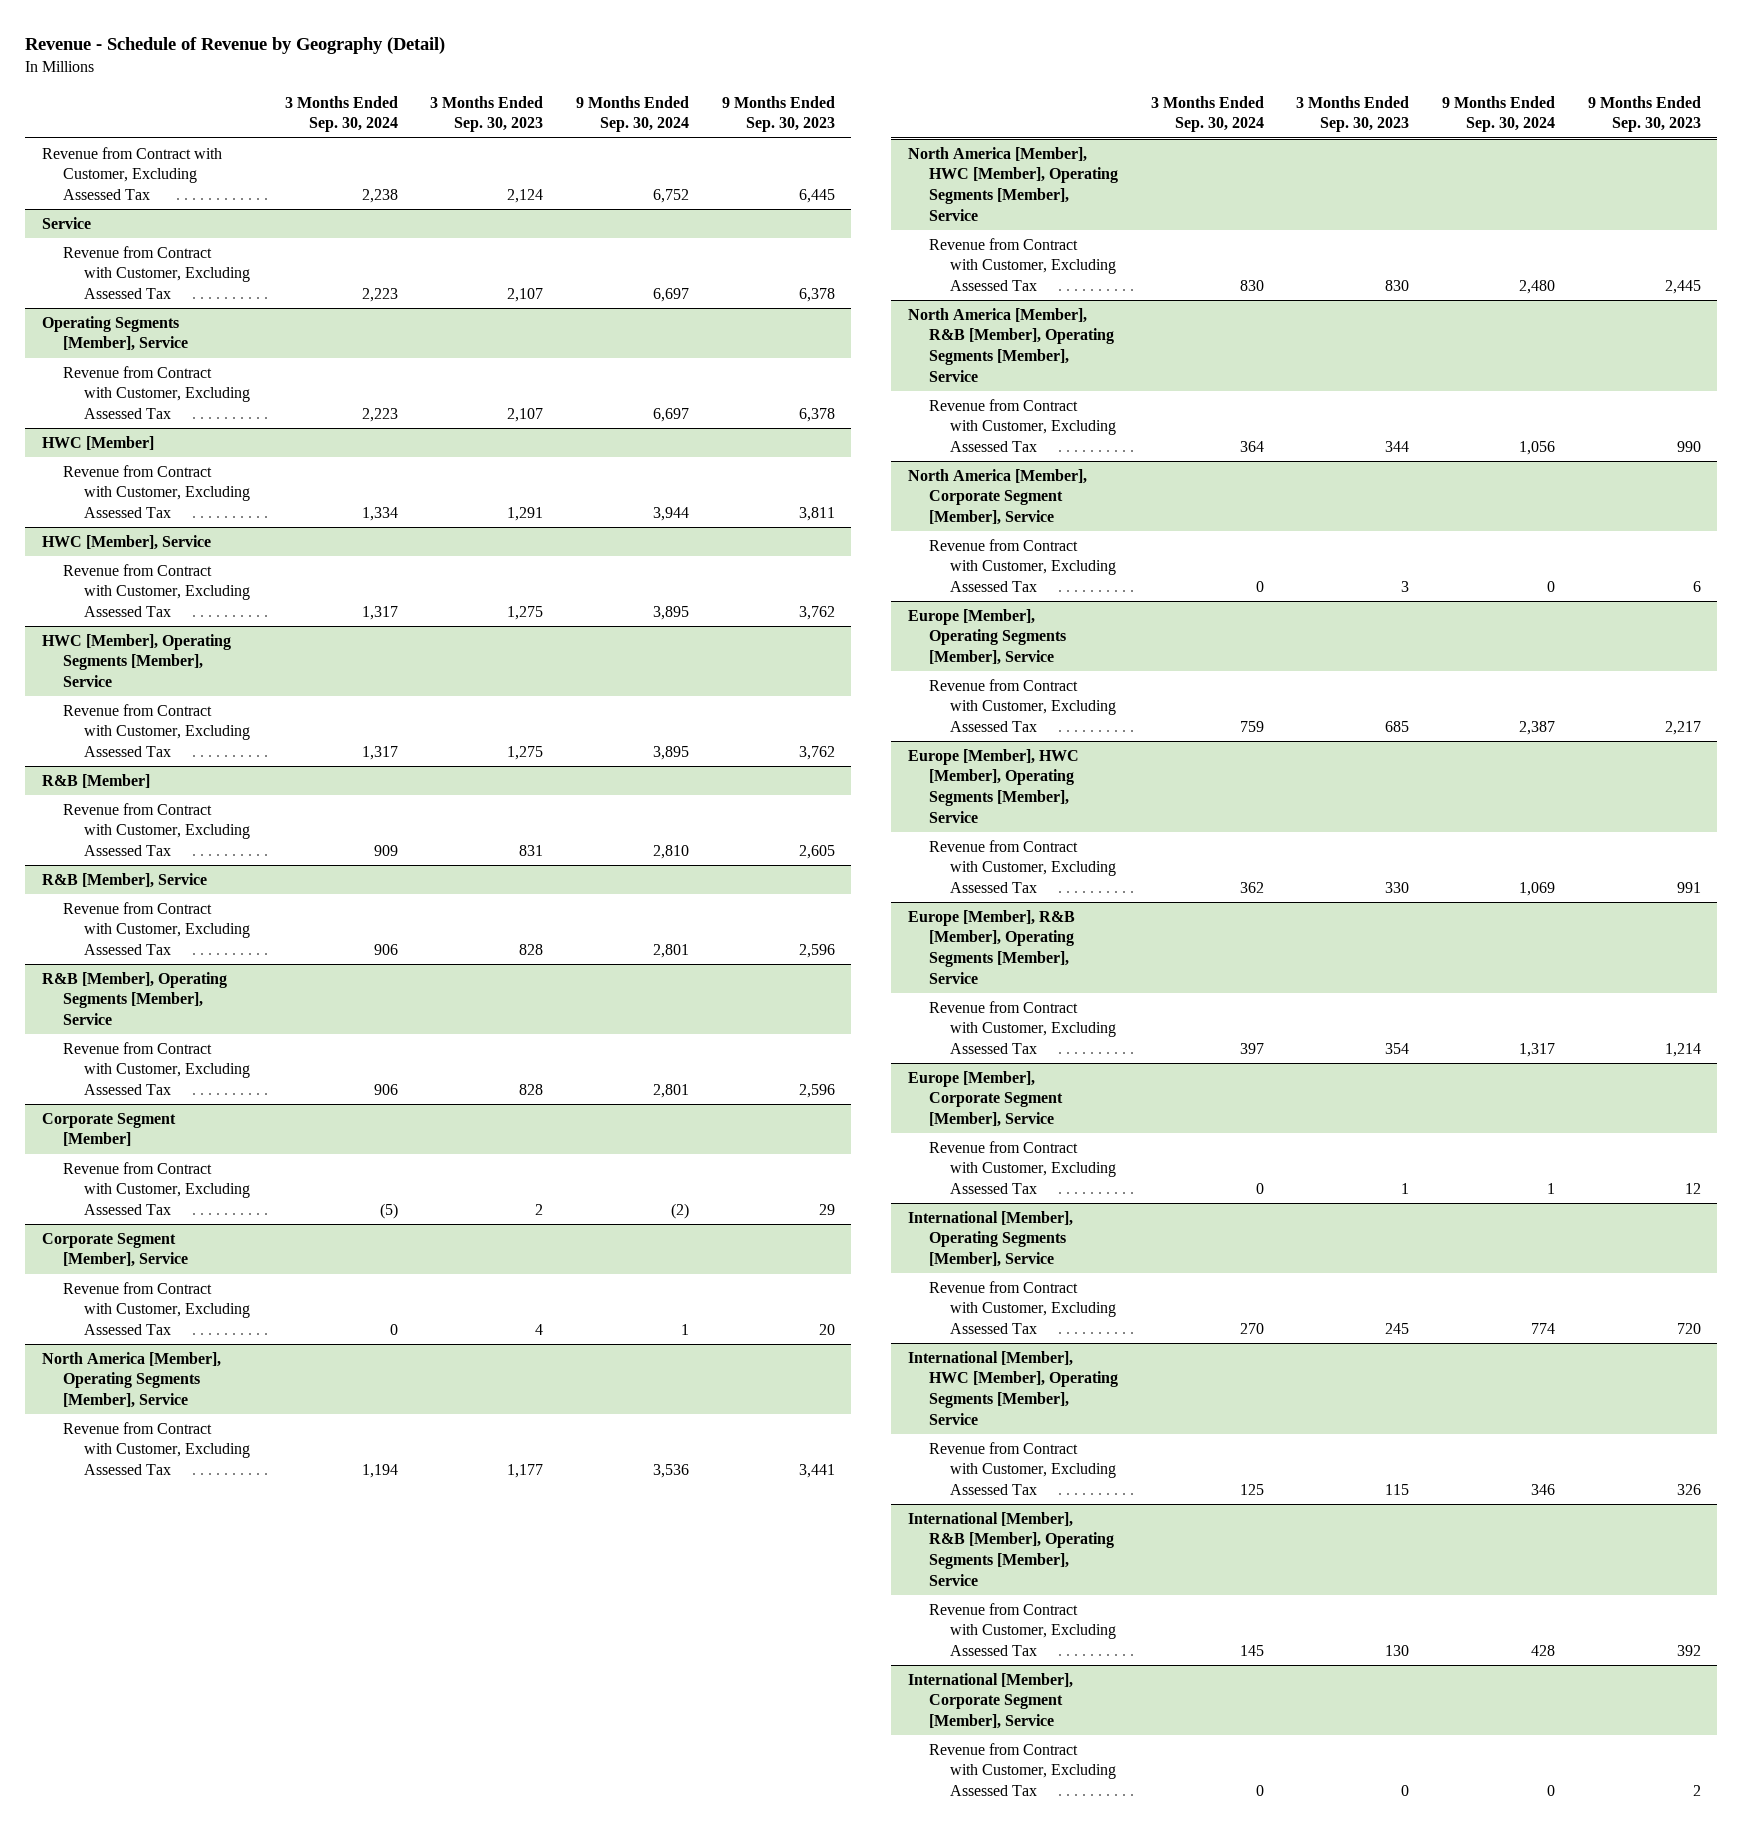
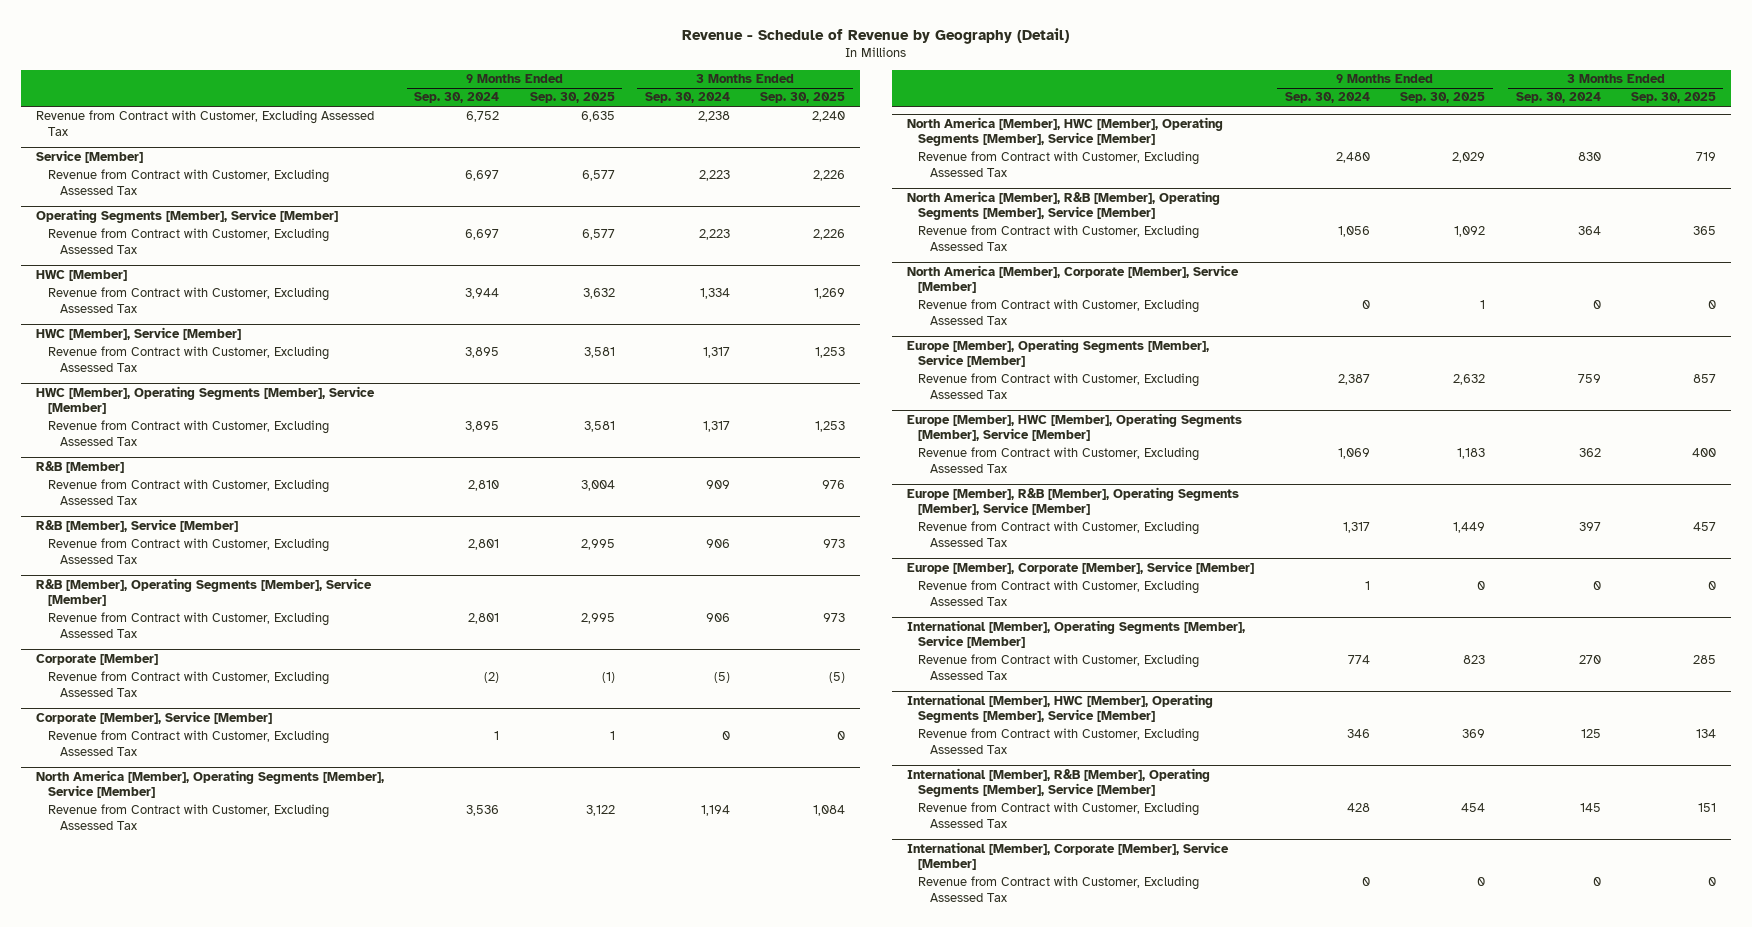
[430,95,544,133] 3 Months Ended Sep. 30, 2023 -> none
[721,95,835,133] 9 Months Ended Sep. 30, 2023 -> none
none -> [529,92,615,104] Sep. 30, 2025
none -> [760,92,846,104] Sep. 30, 2025
[41,216,91,229] Service -> [36,149,144,163] Service [Member]
[41,315,189,352] Operating Segments [Member], Service -> [36,208,339,223] Operating Segments [Member], Service [Member]
[41,534,211,550] HWC [Member], Service -> [36,326,242,340] HWC [Member], Service [Member]
[41,633,231,688] HWC [Member], Operating Segments [Member], Service -> [36,385,376,415] HWC [Member], Operating Segments [Member], Service [Member]
[41,872,207,888] R&B [Member], Service -> [36,518,239,532] R&B [Member], Service [Member]
[41,971,227,1026] R&B [Member], Operating Segments [Member], Service -> [36,577,373,607] R&B [Member], Operating Segments [Member], Service [Member]
[41,1112,176,1147] Corporate Segment [Member] -> [36,653,159,665] Corporate [Member]
[41,1232,189,1268] Corporate Segment [Member], Service -> [36,710,273,724] Corporate [Member], Service [Member]
[41,1351,221,1409] North America [Member], Operating Segments [Member], Service -> [36,769,385,799] North America [Member], Operating Segments [Member], Service [Member]
[907,146,1118,221] North America [Member], HWC [Member], Operating Segments [Member], Service -> [906,116,1223,147] North America [Member], HWC [Member], Operating Segments [Member], Service [Member]
[907,307,1114,382] North America [Member], R&B [Member], Operating Segments [Member], Service -> [906,190,1220,221] North America [Member], R&B [Member], Operating Segments [Member], Service [Member]
[907,468,1087,526] North America [Member], Corporate Segment [Member], Service -> [906,264,1239,294] North America [Member], Corporate [Member], Service [Member]
[907,608,1066,666] Europe [Member], Operating Segments [Member], Service -> [906,338,1209,368] Europe [Member], Operating Segments [Member], Service [Member]
[907,748,1079,823] Europe [Member], HWC [Member], Operating Segments [Member], Service -> [906,412,1242,442] Europe [Member], HWC [Member], Operating Segments [Member], Service [Member]
[907,909,1075,984] Europe [Member], R&B [Member], Operating Segments [Member], Service -> [906,486,1239,516] Europe [Member], R&B [Member], Operating Segments [Member], Service [Member]
[907,1070,1063,1128] Europe [Member], Corporate Segment [Member], Service -> [906,560,1254,574] Europe [Member], Corporate [Member], Service [Member]
[907,1210,1073,1268] International [Member], Operating Segments [Member], Service -> [906,619,1245,649] International [Member], Operating Segments [Member], Service [Member]
[907,1350,1118,1425] International [Member], HWC [Member], Operating Segments [Member], Service -> [906,693,1213,724] International [Member], HWC [Member], Operating Segments [Member], Service [Member]
[907,1511,1114,1586] International [Member], R&B [Member], Operating Segments [Member], Service -> [906,767,1210,798] International [Member], R&B [Member], Operating Segments [Member], Service [Member]
[907,1672,1073,1730] International [Member], Corporate Segment [Member], Service -> [906,841,1229,871] International [Member], Corporate [Member], Service [Member]

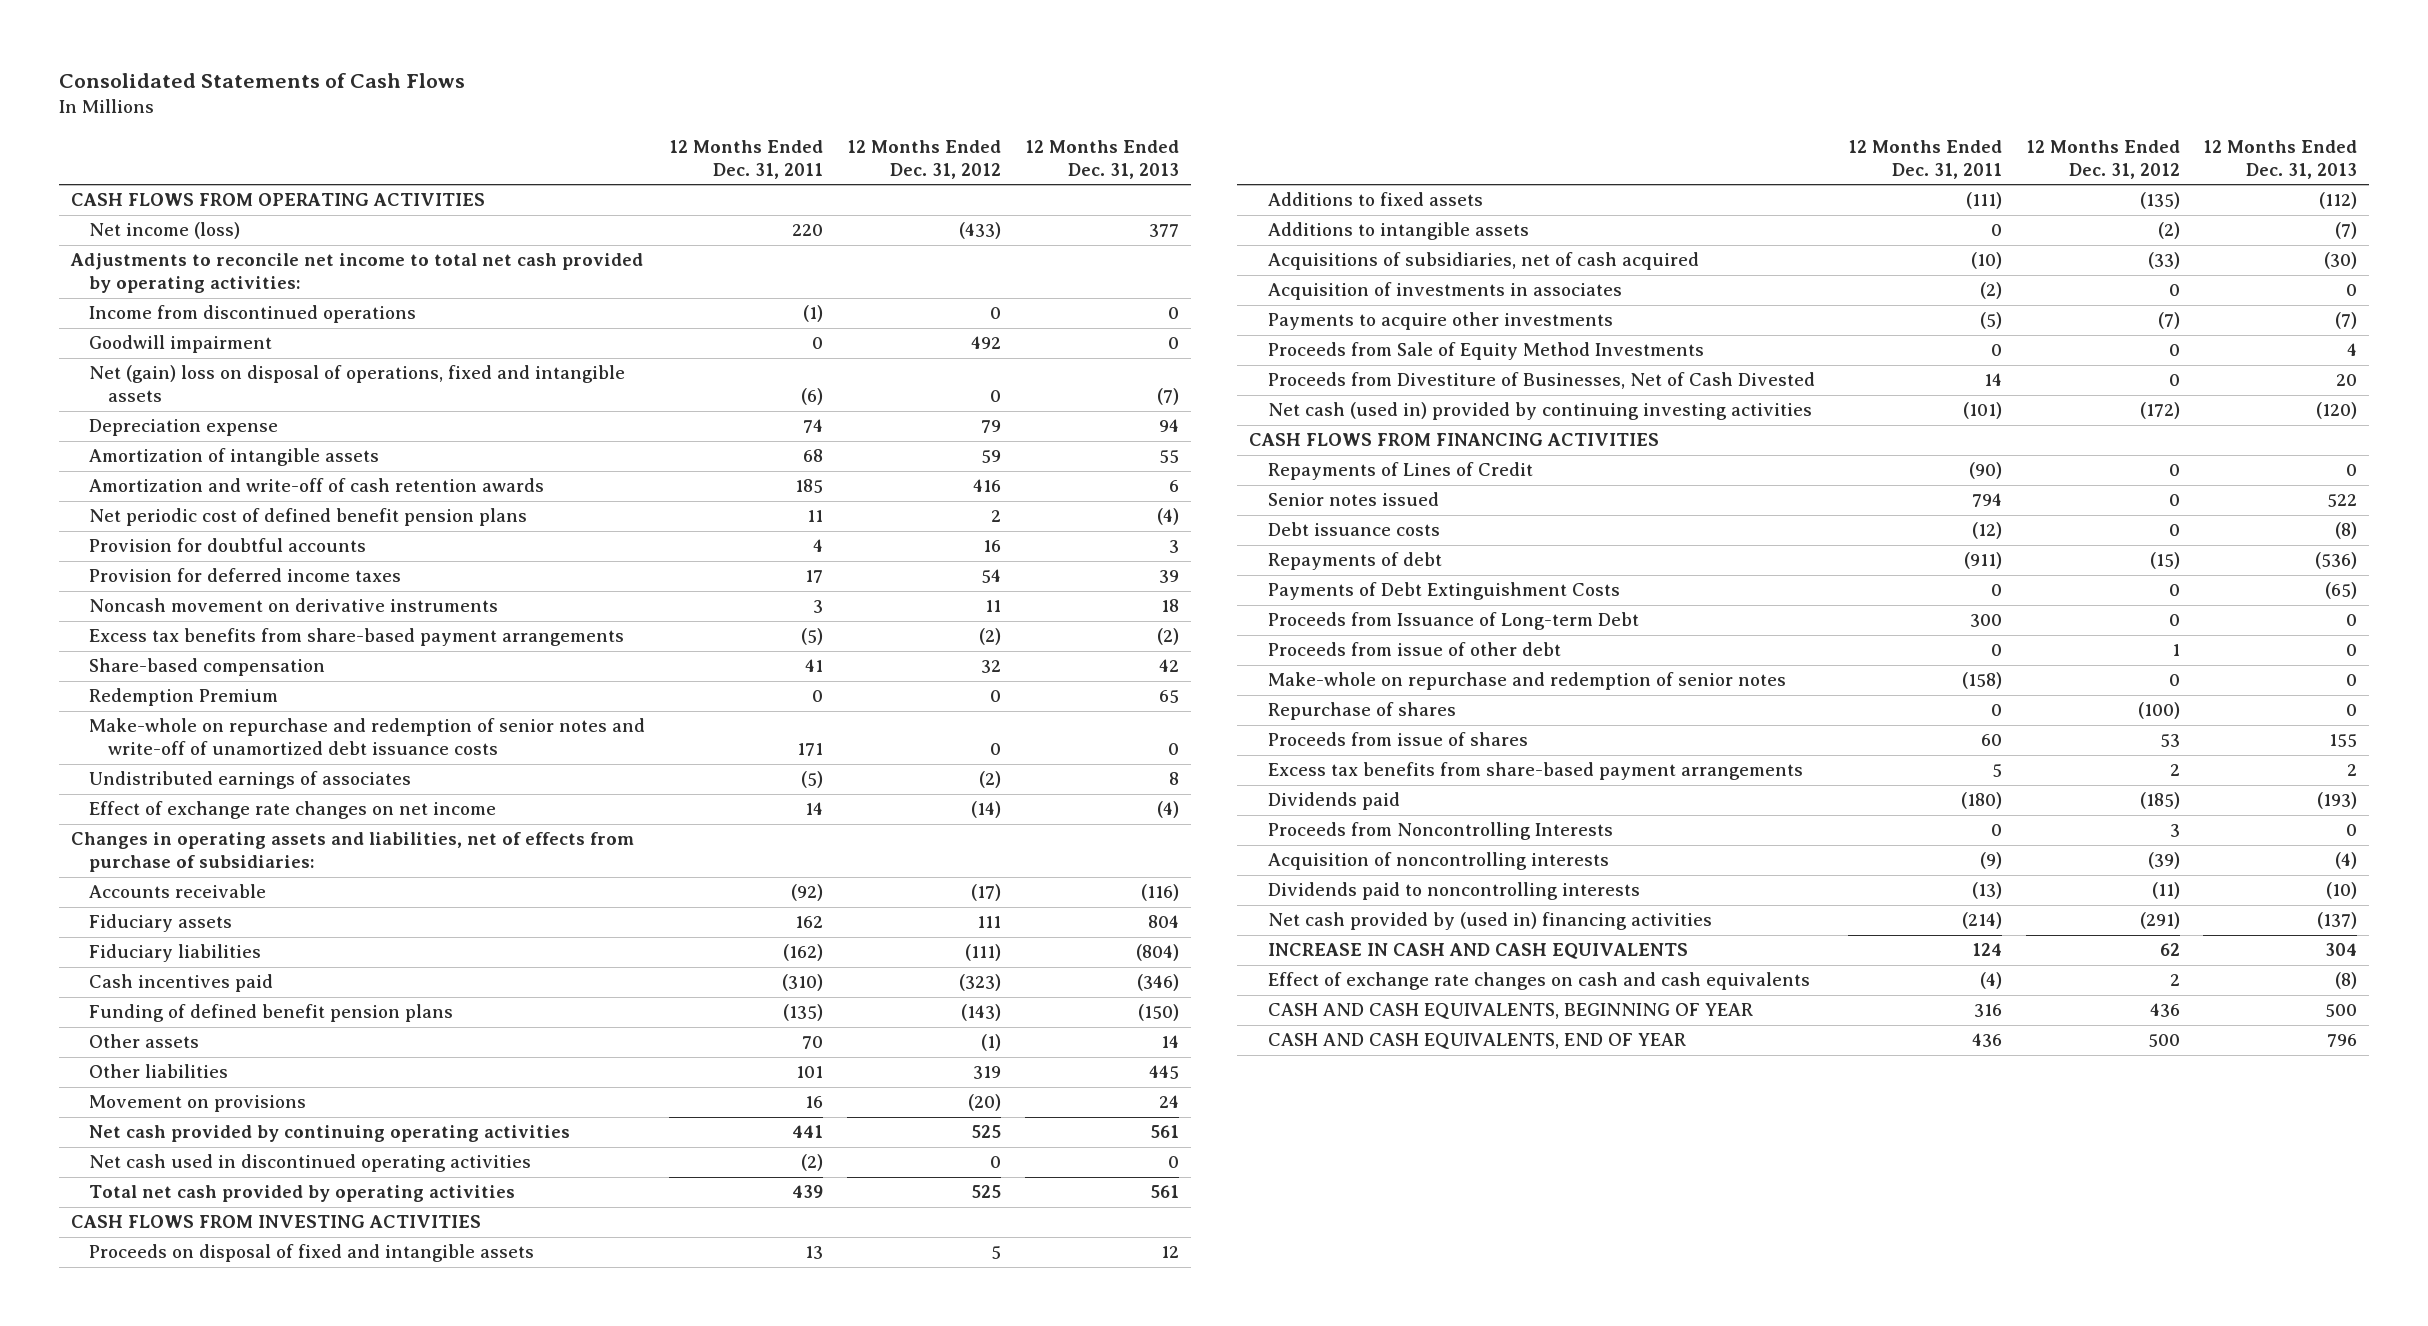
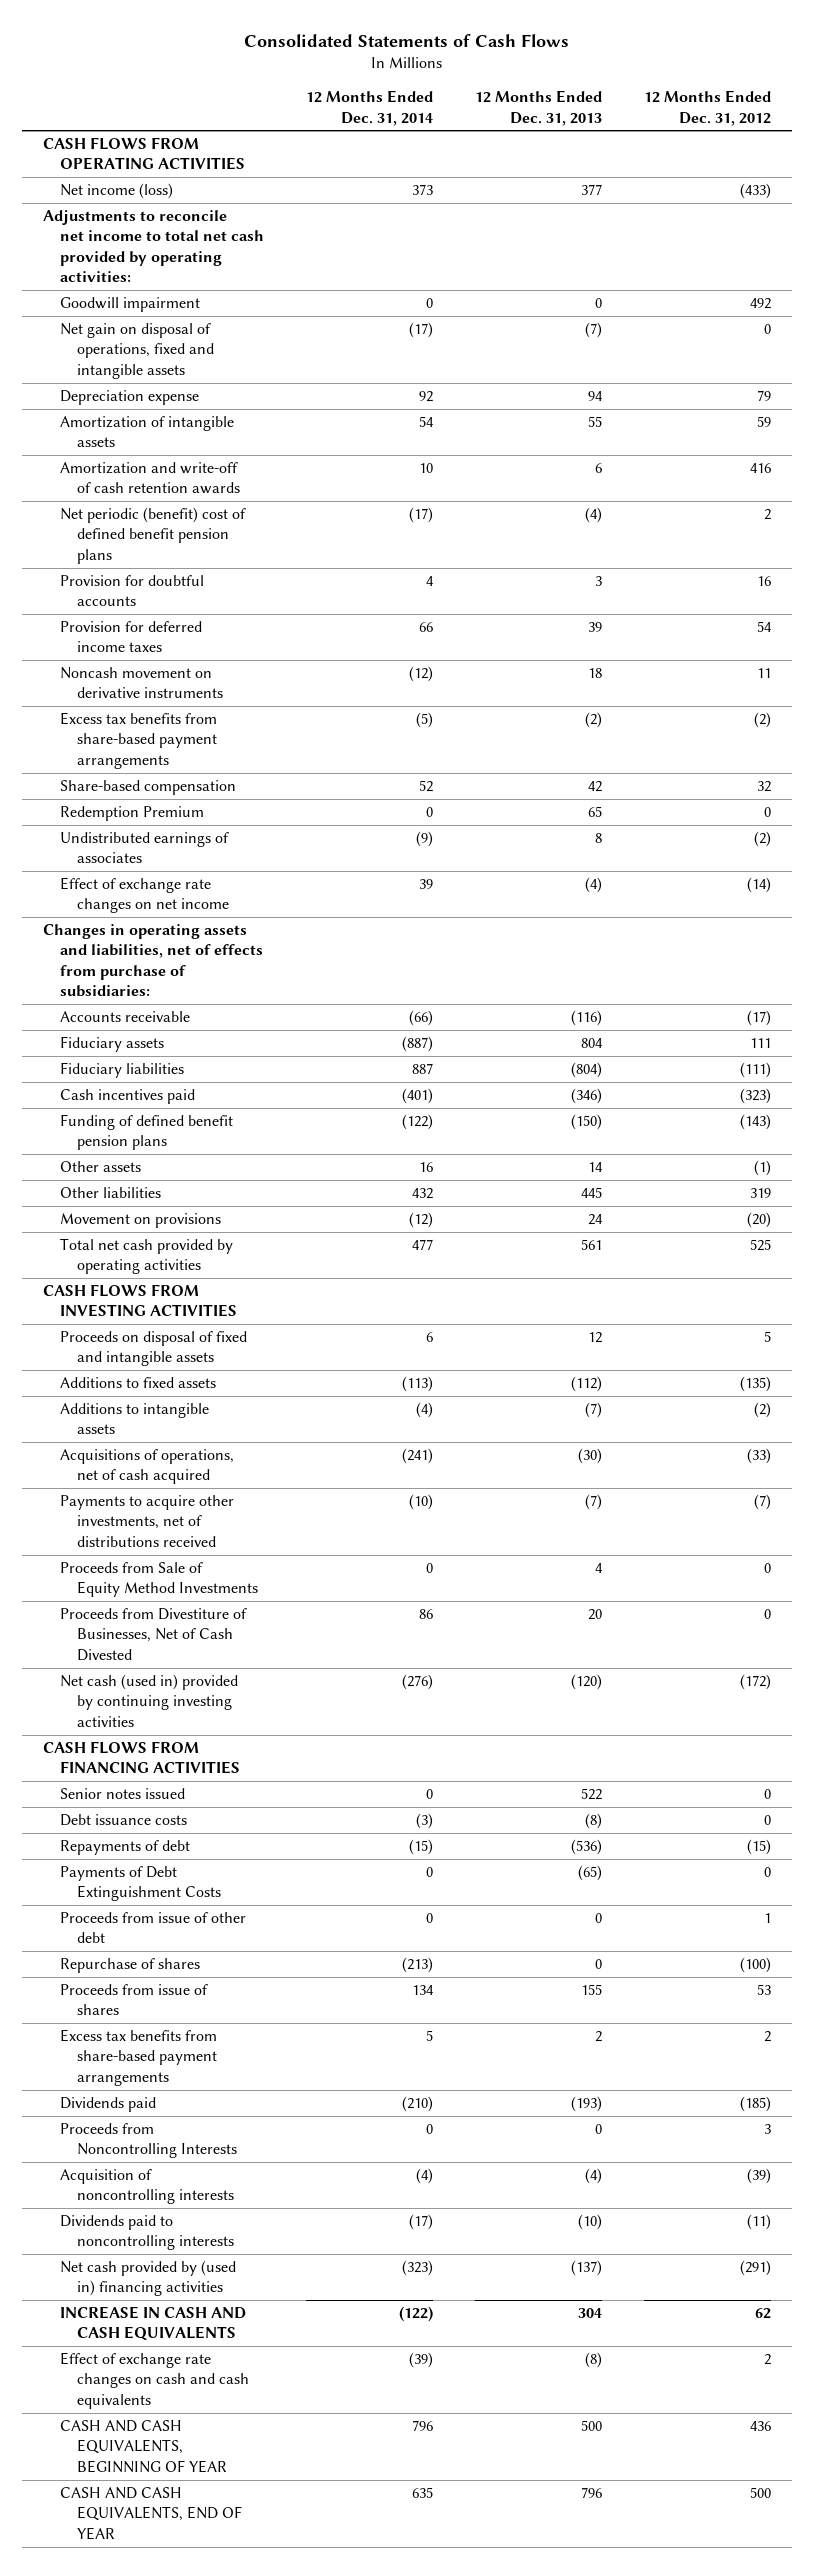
[669,140,824,179] 12 Months Ended Dec. 31, 2011 -> none
none -> [306,90,434,126] 12 Months Ended Dec. 31, 2014
[89,305,417,324] Income from discontinued operations -> none
[89,365,626,403] Net (gain) loss on disposal of operations, fixed and intangible assets -> [60,323,215,379] Net gain on disposal of operations, fixed and intangible assets
[89,508,528,527] Net periodic cost of defined benefit pension plans -> [60,507,247,564] Net periodic (benefit) cost of defined benefit pension plans
[89,718,646,756] Make-whole on repurchase and redemption of senior notes and write-off of unamortized debt issuance costs -> none
[89,1125,571,1143] Net cash provided by continuing operating activities -> none
[89,1154,532,1173] Net cash used in discontinued operating activities -> none
[1267,282,1622,301] Acquisition of investments in associates -> none
[1267,252,1699,271] Acquisitions of subsidiaries, net of cash acquired -> [60,1449,235,1485] Acquisitions of operations, net of cash acquired
[1267,312,1613,331] Payments to acquire other investments -> [60,1495,235,1547] Payments to acquire other investments, net of distributions received
[1267,462,1533,481] Repayments of Lines of Credit -> none
[1267,612,1639,631] Proceeds from Issuance of Long-term Debt -> none
[1267,672,1786,691] Make-whole on repurchase and redemption of senior notes -> none

